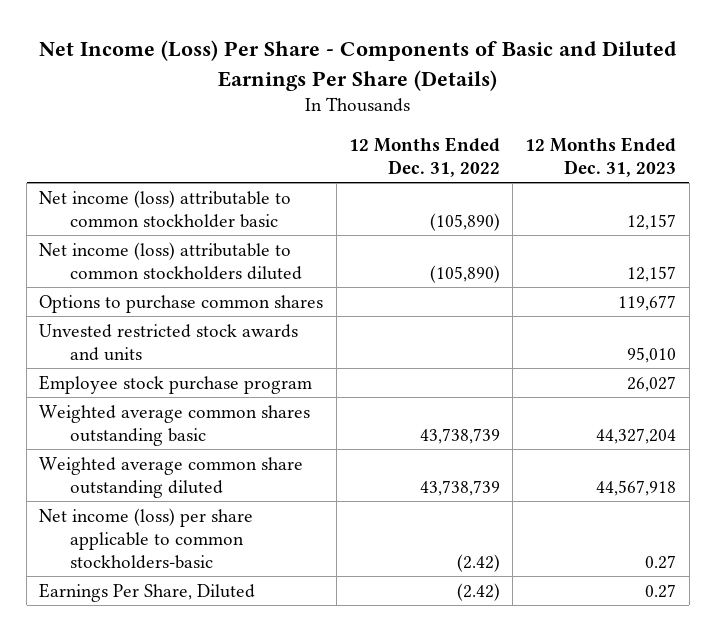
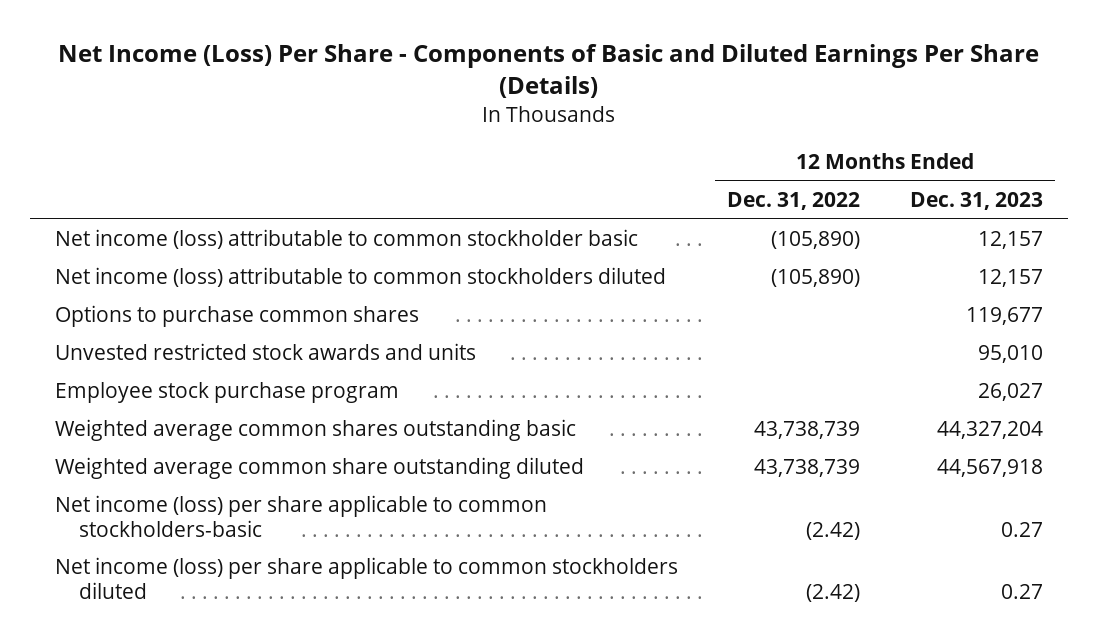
[39,582,256,602] Earnings Per Share, Diluted -> [54,557,678,599] Net income (loss) per share applicable to common stockholders diluted

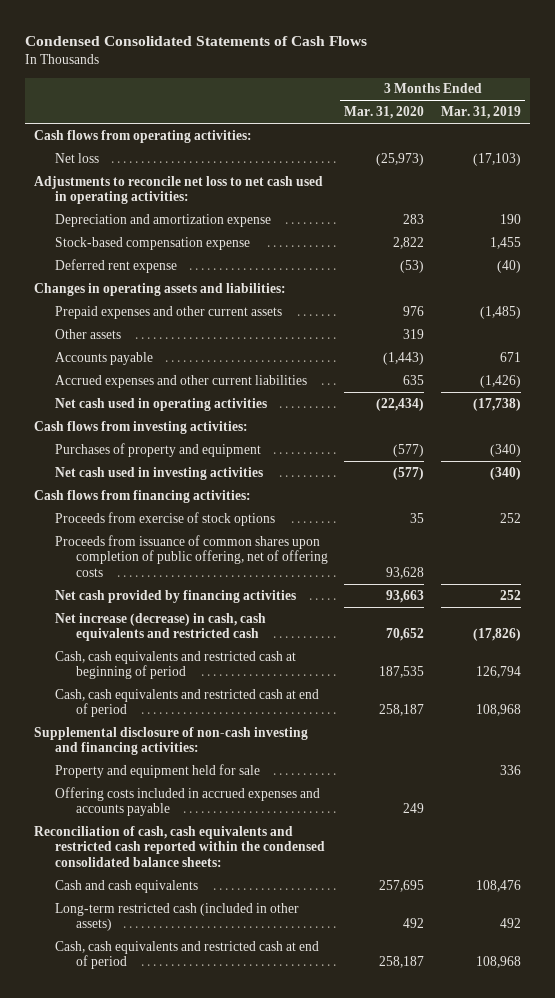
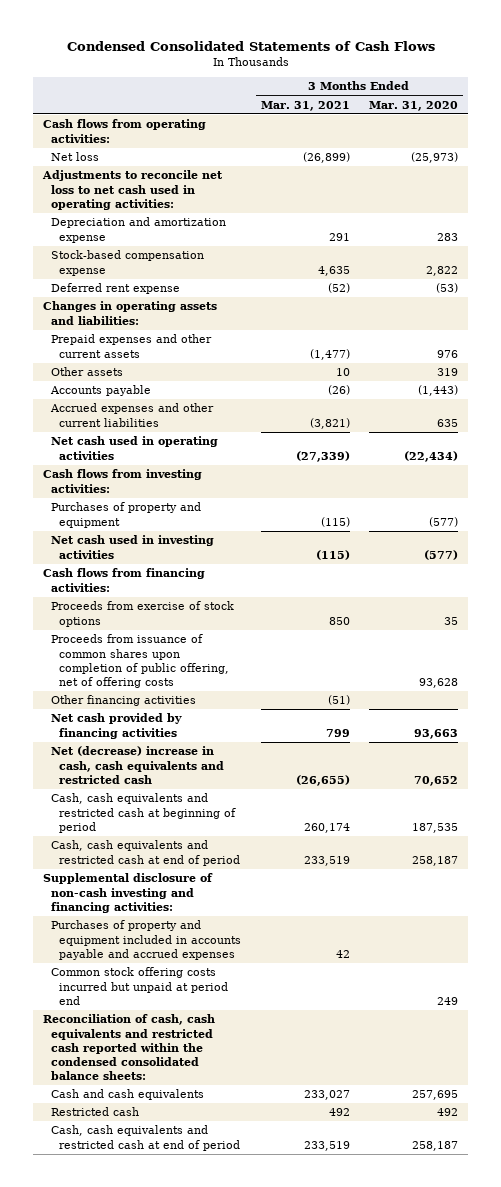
[441,106,522,120] Mar. 31, 2019 -> none
none -> [260,100,350,111] Mar. 31, 2021
none -> [51,695,197,707] Other financing activities
[54,612,266,642] Net increase (decrease) in cash, cash equivalents and restricted cash -> [51,746,224,784] Net (decrease) increase in cash, cash equivalents and restricted cash
[54,763,260,778] Property and equipment held for sale -> none
none -> [51,920,241,960] Purchases of property and equipment included in accounts payable and accrued expenses
[54,786,320,817] Offering costs included in accrued expenses and accounts payable -> [51,967,228,1005] Common stock offering costs incurred but unpaid at period end
[54,902,299,932] Long-term restricted cash (included in other assets) -> [51,1107,140,1117] Restricted cash

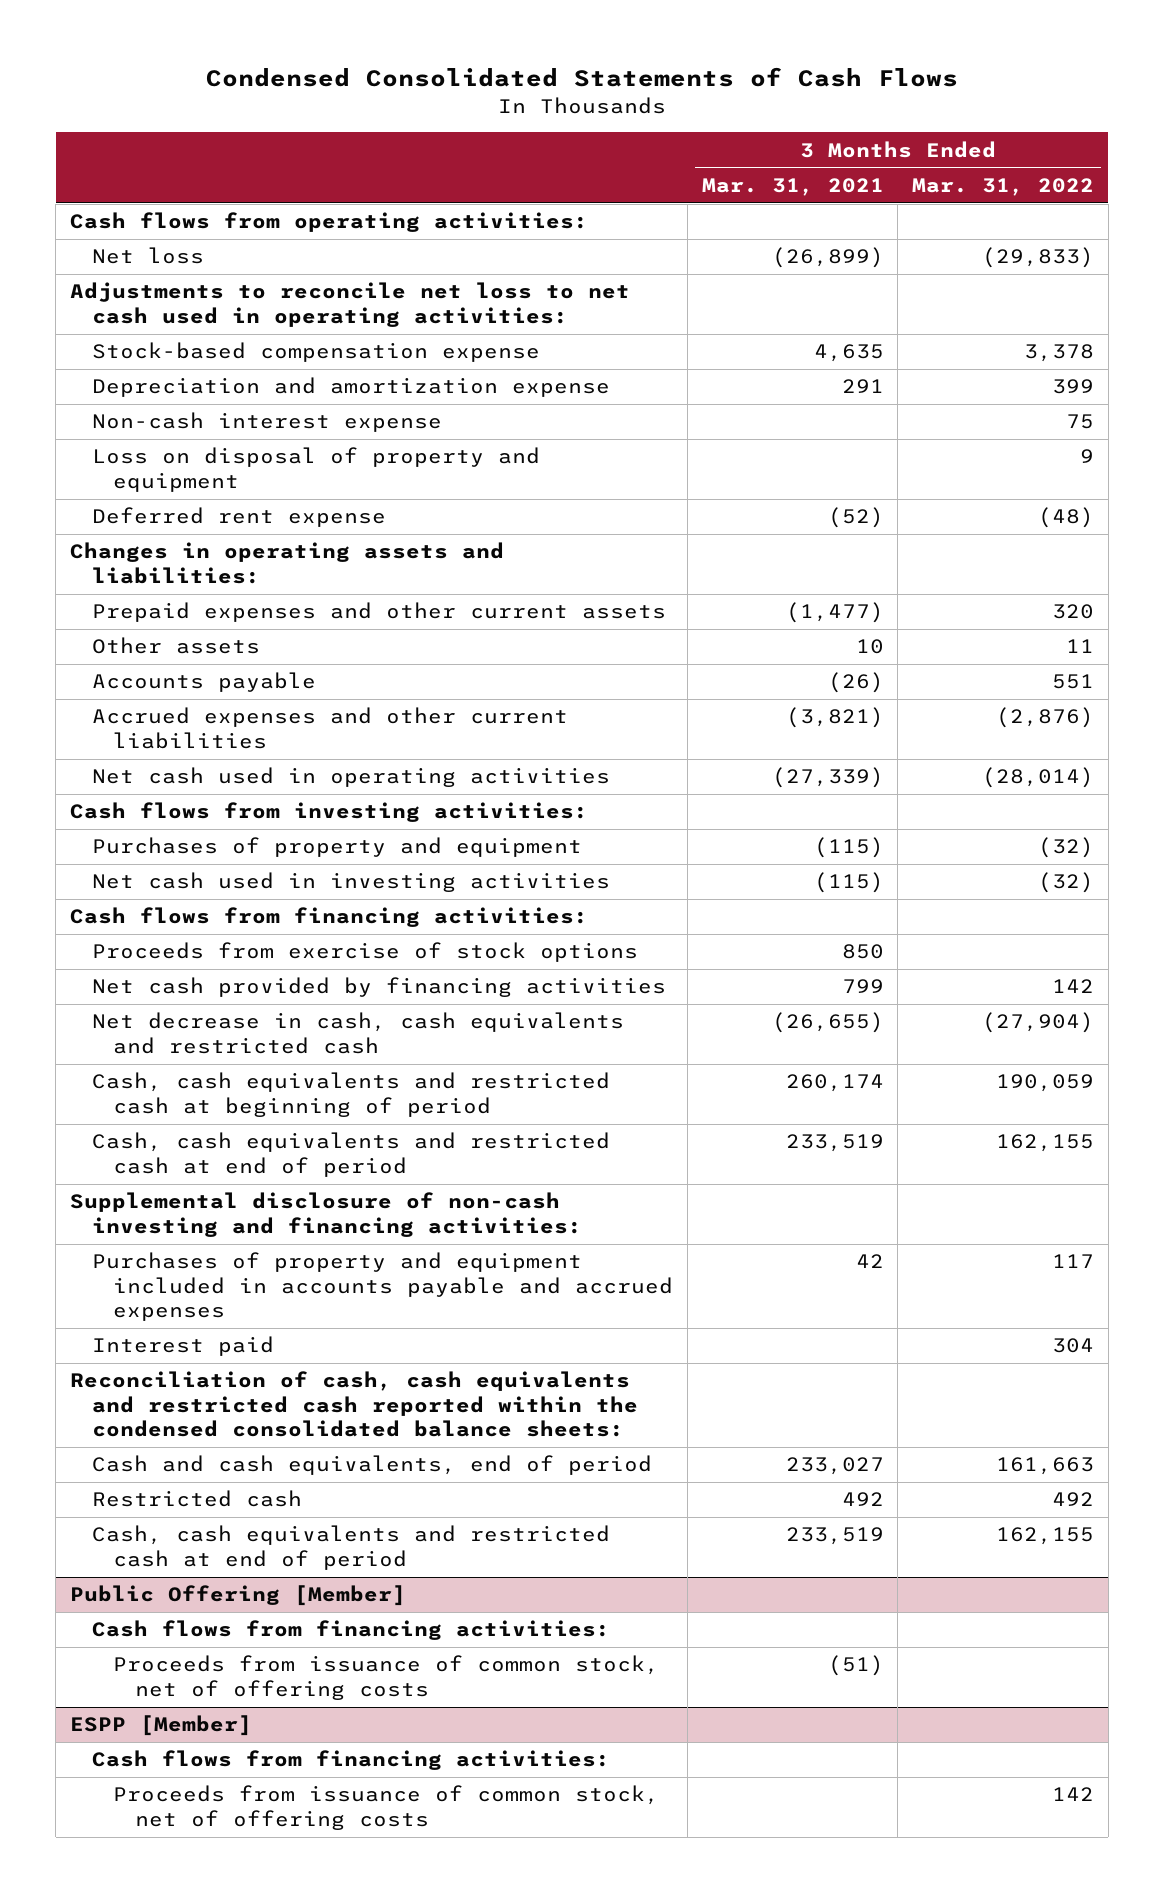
[369,100,459,111] Mar. 31, 2020 -> none
none -> [911,177,1094,196] Mar. 31, 2022
[51,217,227,243] Depreciation and amortization expense -> [91,377,610,398] Depreciation and amortization expense
none -> [91,412,442,433] Non-cash interest expense
none -> [91,447,540,492] Loss on disposal of property and equipment
[51,634,229,688] Proceeds from issuance of common shares upon completion of public offering, net of offering costs -> none
[51,695,197,707] Other financing activities -> none
[51,746,224,784] Net (decrease) increase in cash, cash equivalents and restricted cash -> [91,1012,624,1054] Net decrease in cash, cash equivalents and restricted cash
[51,967,228,1005] Common stock offering costs incurred but unpaid at period end -> none
none -> [91,1336,274,1357] Interest paid
[51,1089,205,1101] Cash and cash equivalents -> [91,1455,652,1476] Cash and cash equivalents, end of period
none -> [69,1585,406,1607] Public Offering [Member]
none -> [91,1620,610,1641] Cash flows from financing activities:
none -> [113,1655,660,1700] Proceeds from issuance of common stock, net of offering costs
none -> [69,1715,252,1737] ESPP [Member]
none -> [91,1750,610,1771] Cash flows from financing activities:
none -> [113,1785,660,1830] Proceeds from issuance of common stock, net of offering costs

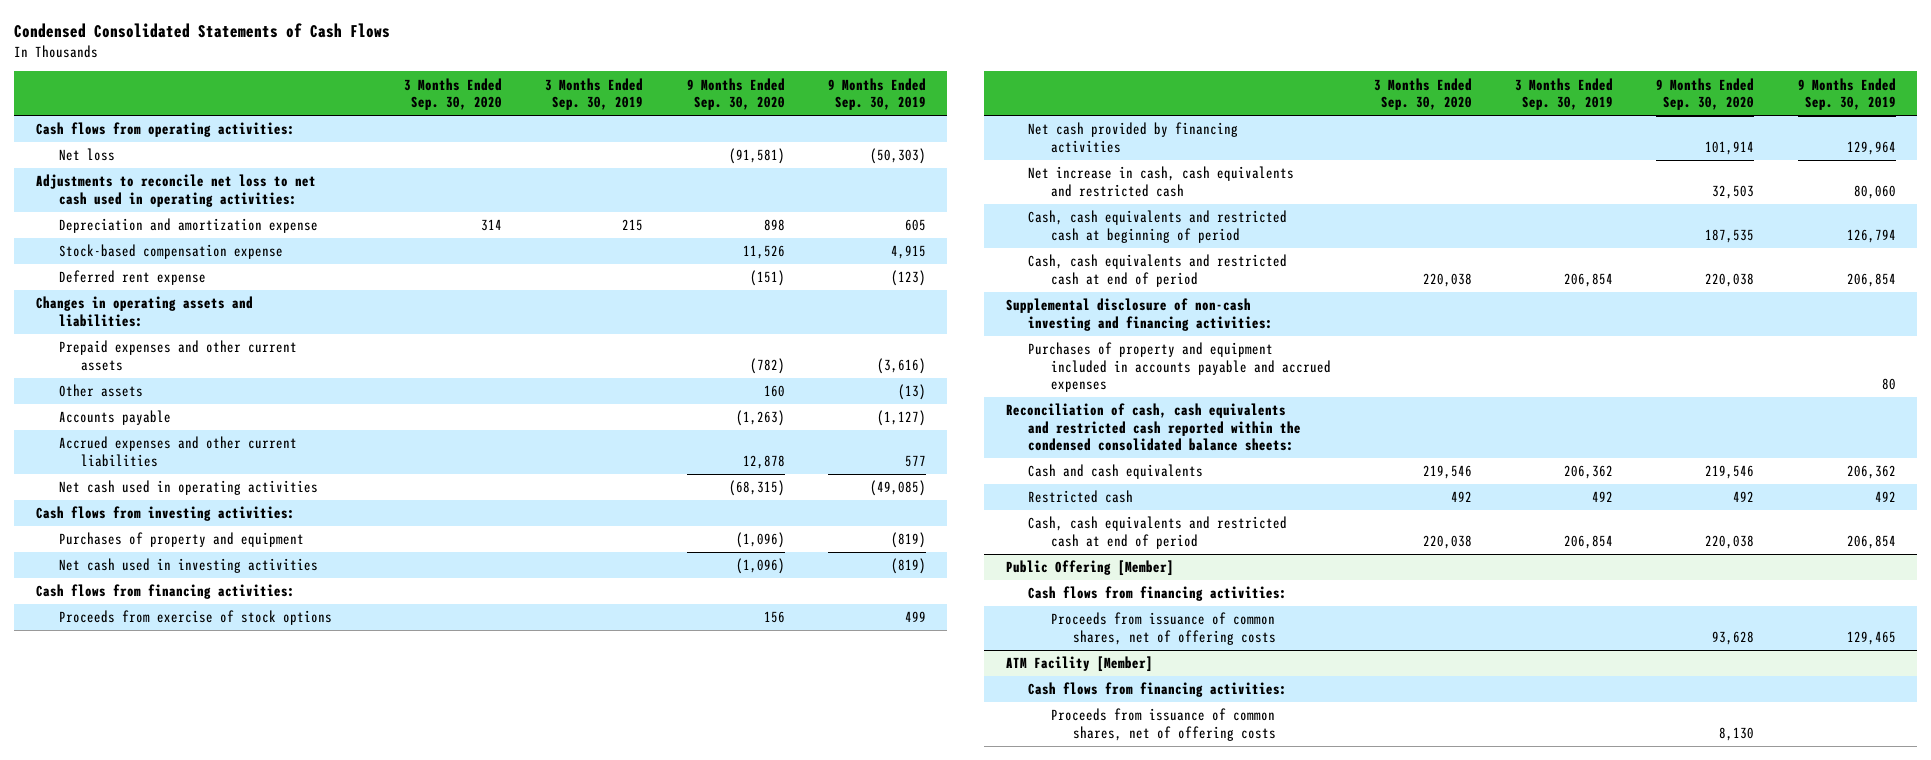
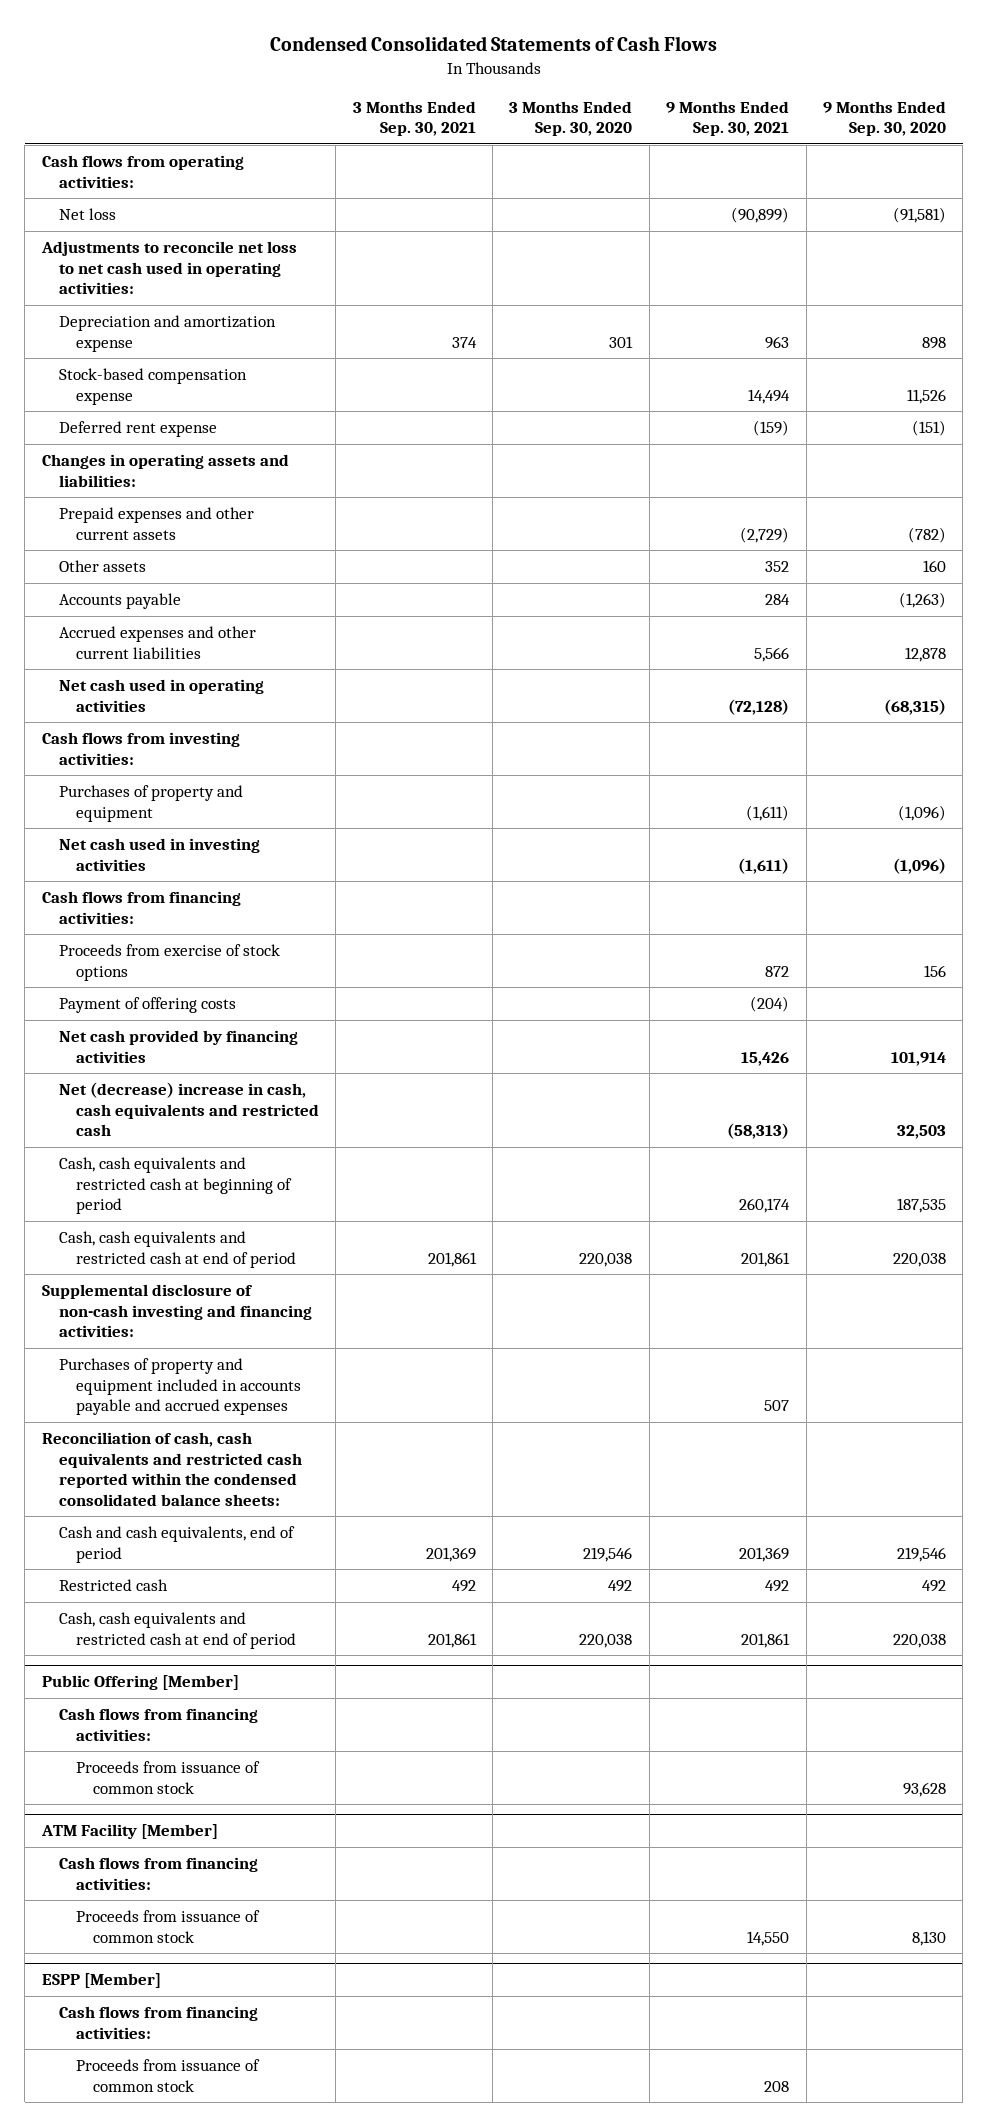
[545,77,644,111] 3 Months Ended Sep. 30, 2019 -> none
[827,77,926,111] 9 Months Ended Sep. 30, 2019 -> none
none -> [352,100,476,137] 3 Months Ended Sep. 30, 2021
none -> [666,100,790,137] 9 Months Ended Sep. 30, 2021
[481,219,503,232] 314 -> [609,335,634,348] 301
none -> [58,997,236,1014] Payment of offering costs
[1028,166,1295,197] Net increase in cash, cash equivalents and restricted cash -> [58,1082,319,1137] Net (decrease) increase in cash, cash equivalents and restricted cash
[1028,464,1204,480] Cash and cash equivalents -> [58,1526,295,1563] Cash and cash equivalents, end of period
[1050,612,1277,645] Proceeds from issuance of common shares, net of offering costs -> [75,1761,260,1794] Proceeds from issuance of common stock
[1050,708,1277,741] Proceeds from issuance of common shares, net of offering costs -> [75,1910,260,1943] Proceeds from issuance of common stock
none -> [41,1973,161,1989] ESPP [Member]
none -> [58,2006,258,2039] Cash flows from financing activities:
none -> [75,2059,260,2092] Proceeds from issuance of common stock

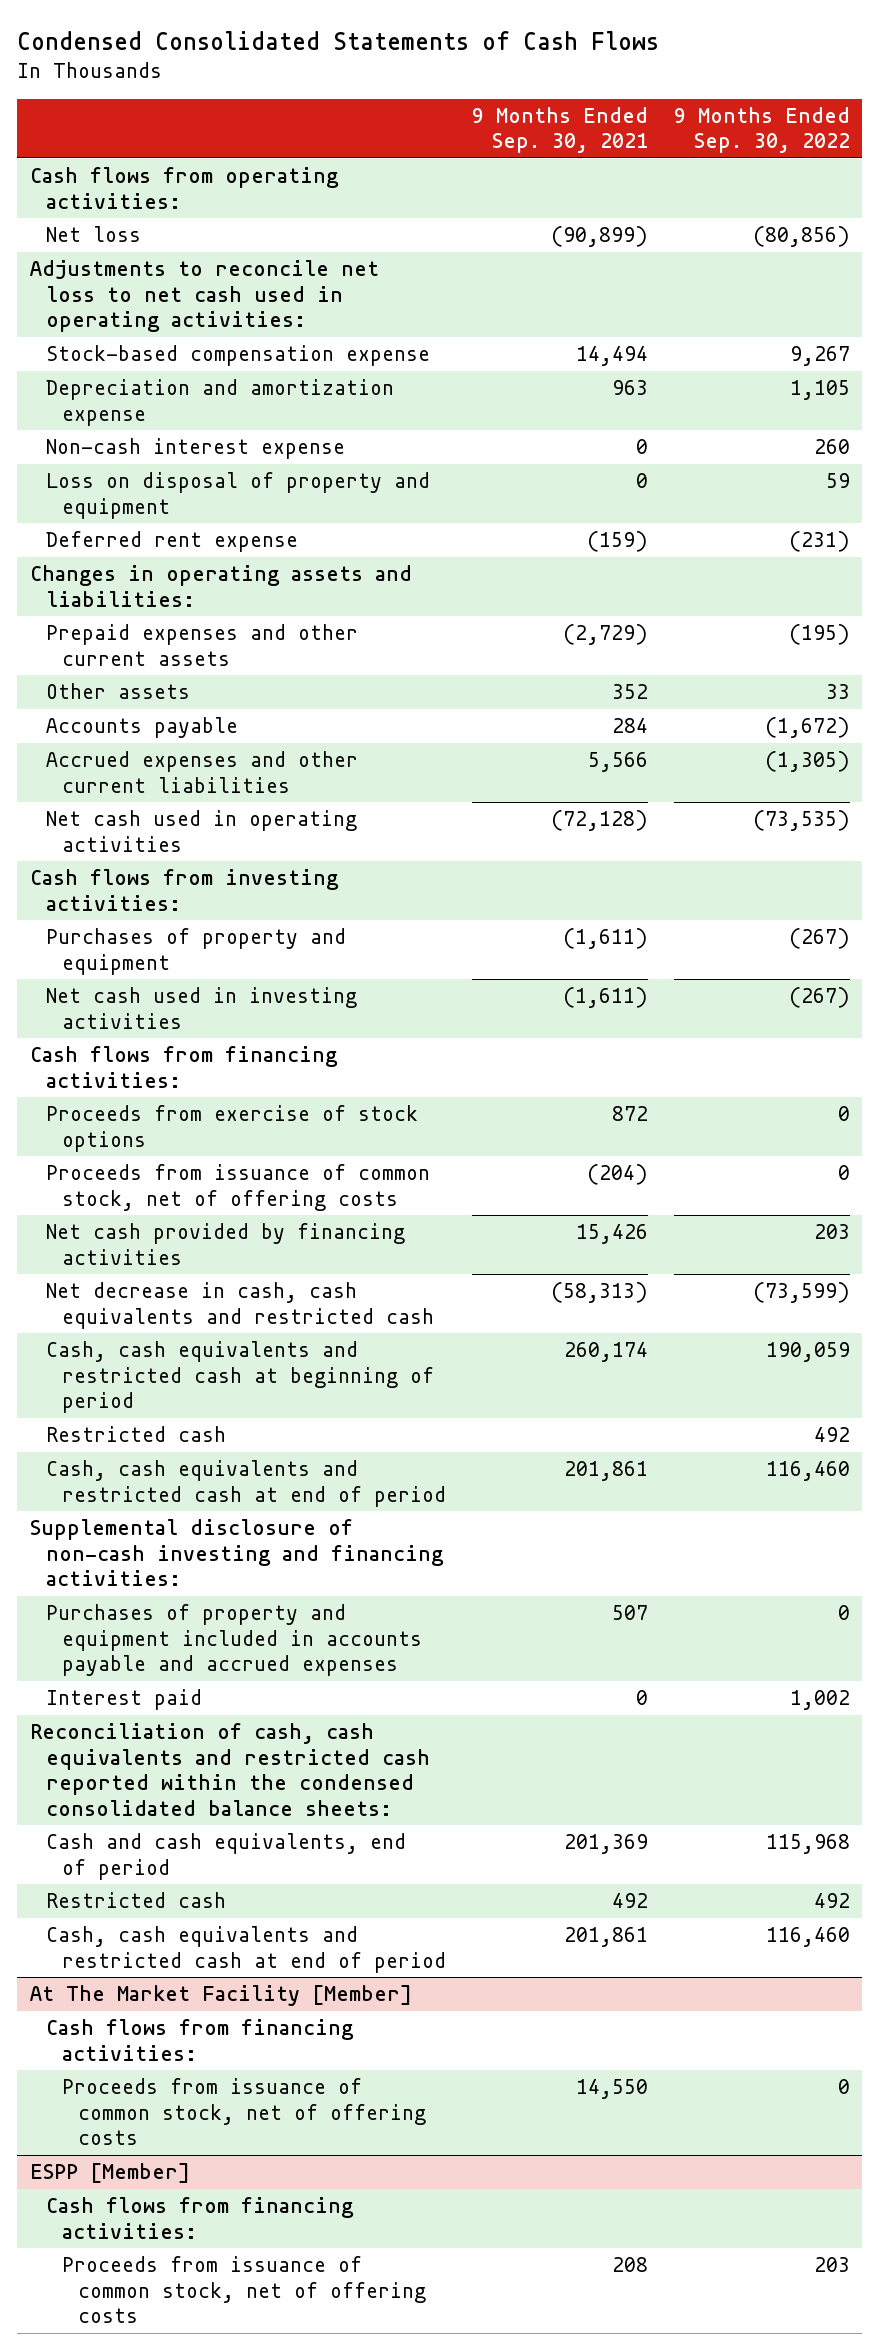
[352,100,476,137] 3 Months Ended Sep. 30, 2021 -> none
[509,100,633,137] 3 Months Ended Sep. 30, 2020 -> none
[822,100,946,137] 9 Months Ended Sep. 30, 2020 -> none
none -> [673,106,850,154] 9 Months Ended Sep. 30, 2022
[58,315,276,352] Depreciation and amortization expense -> [46,379,395,426] Depreciation and amortization expense
none -> [46,438,346,460] Non-cash interest expense
none -> [46,472,431,519] Loss on disposal of property and equipment
[58,997,236,1014] Payment of offering costs -> none
none -> [46,1164,431,1211] Proceeds from issuance of common stock, net of offering costs
[58,1082,319,1137] Net (decrease) increase in cash, cash equivalents and restricted cash -> [46,1282,434,1329] Net decrease in cash, cash equivalents and restricted cash
none -> [46,1426,227,1443] Restricted cash
none -> [46,1689,203,1711] Interest paid
[41,1675,239,1691] Public Offering [Member] -> none
[58,1708,258,1741] Cash flows from financing activities: -> none
[75,1761,260,1794] Proceeds from issuance of common stock -> none
[40,1824,218,1840] ATM Facility [Member] -> [30,1985,413,2007] At The Market Facility [Member]
[75,1910,260,1943] Proceeds from issuance of common stock -> [61,2078,426,2146] Proceeds from issuance of common stock, net of offering costs
[75,2059,260,2092] Proceeds from issuance of common stock -> [61,2256,426,2324] Proceeds from issuance of common stock, net of offering costs

